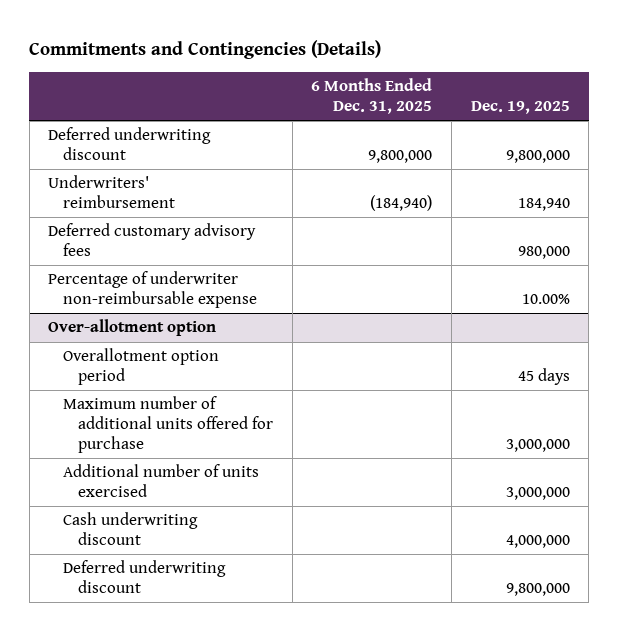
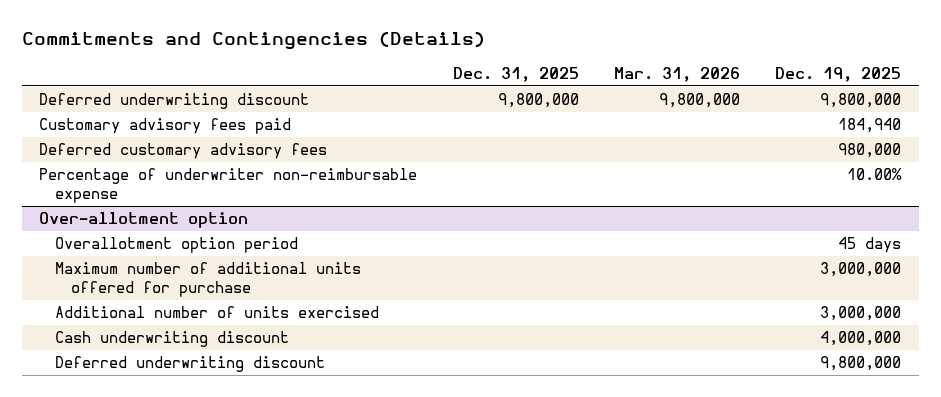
[311,78,433,115] 6 Months Ended Dec. 31, 2025 -> none
none -> [452,66,579,82] Dec. 31, 2025
none -> [614,66,741,82] Mar. 31, 2026
[48,175,176,209] Underwriters' reimbursement -> [39,118,292,135] Customary advisory fees paid

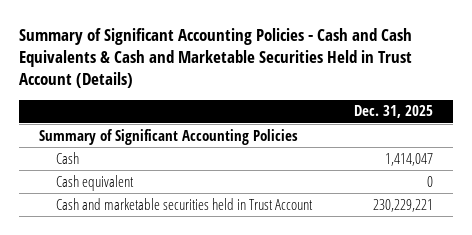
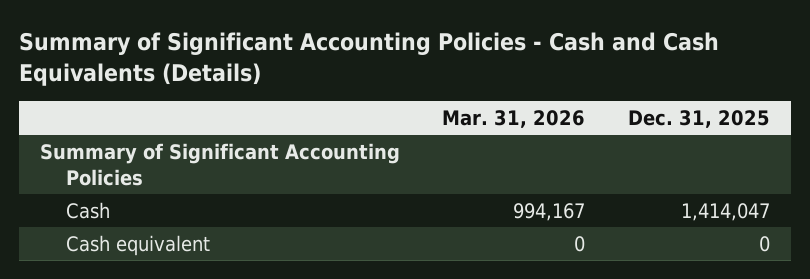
[18,27,412,89] Summary of Significant Accounting Policies - Cash and Cash Equivalents & Cash and Marketable Securities Held in Trust Account (Details) -> [18,31,719,87] Summary of Significant Accounting Policies - Cash and Cash Equivalents (Details)
none -> [442,110,586,129] Mar. 31, 2026
[56,197,314,210] Cash and marketable securities held in Trust Account -> none

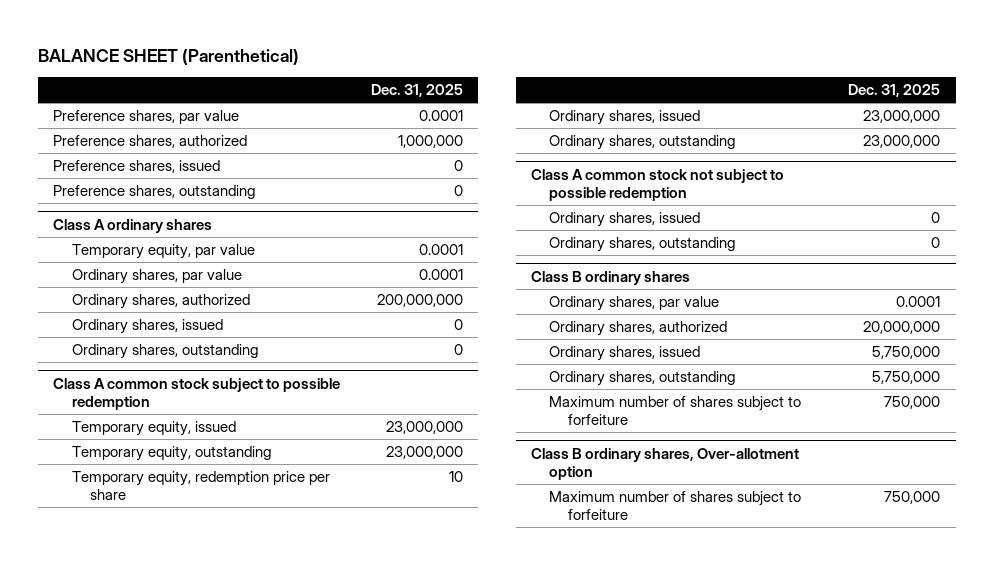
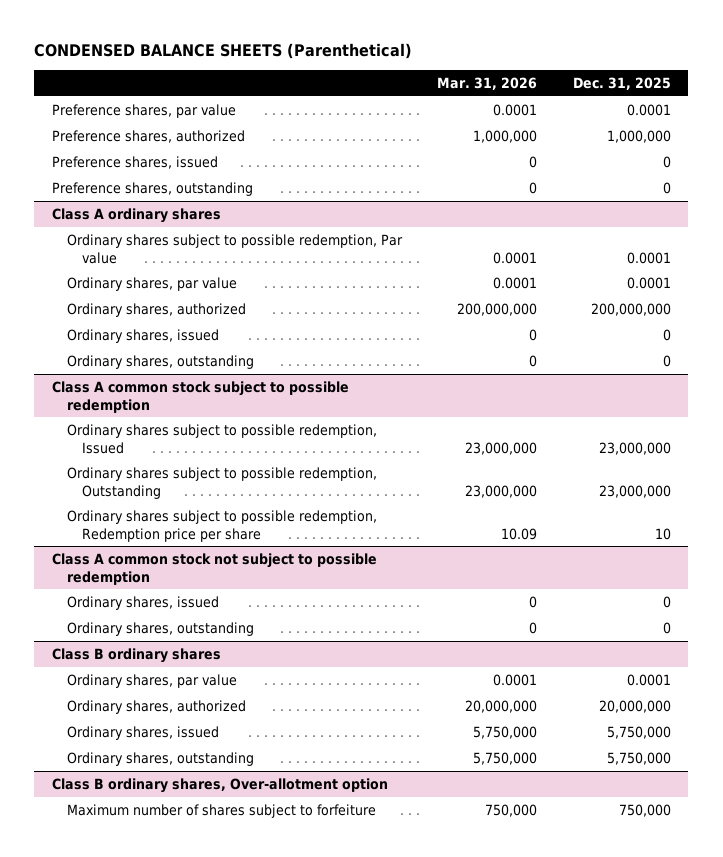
[38,48,300,65] BALANCE SHEET (Parenthetical) -> [34,42,413,59] CONDENSED BALANCE SHEETS (Parenthetical)
none -> [437,76,538,90] Mar. 31, 2026
[71,244,255,260] Temporary equity, par value -> [67,233,404,264] Ordinary shares subject to possible redemption, Par value
[549,110,701,126] Ordinary shares, issued -> none
[549,135,736,151] Ordinary shares, outstanding -> none
[71,421,236,437] Temporary equity, issued -> [67,423,378,454] Ordinary shares subject to possible redemption, Issued
[71,446,271,462] Temporary equity, outstanding -> [67,466,378,499] Ordinary shares subject to possible redemption, Outstanding
[71,471,330,501] Temporary equity, redemption price per share -> [67,509,378,542] Ordinary shares subject to possible redemption, Redemption price per share
[549,396,802,426] Maximum number of shares subject to forfeiture -> none

